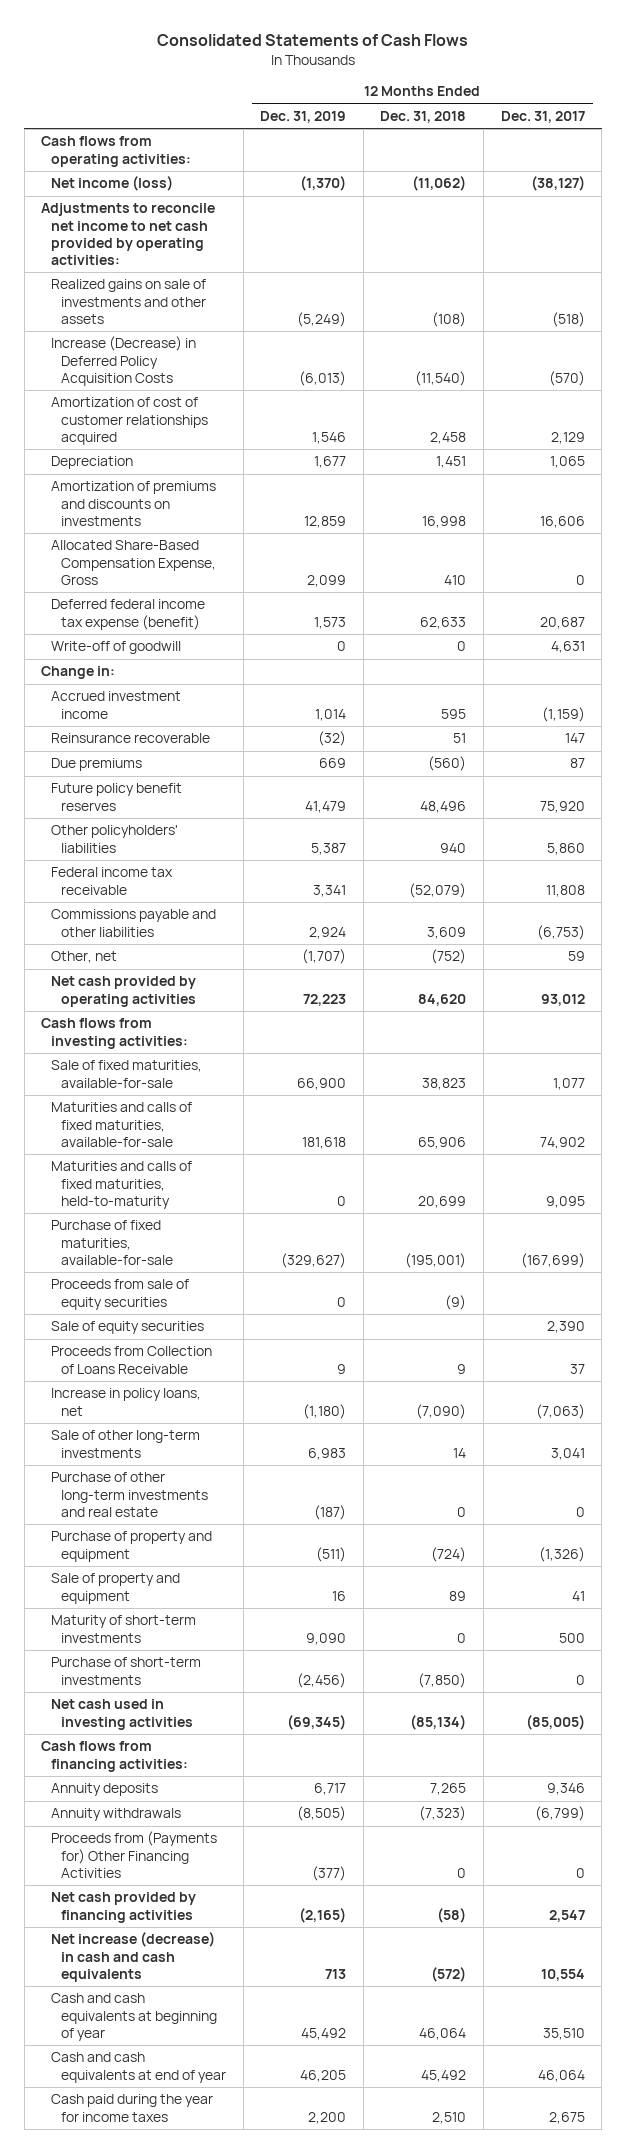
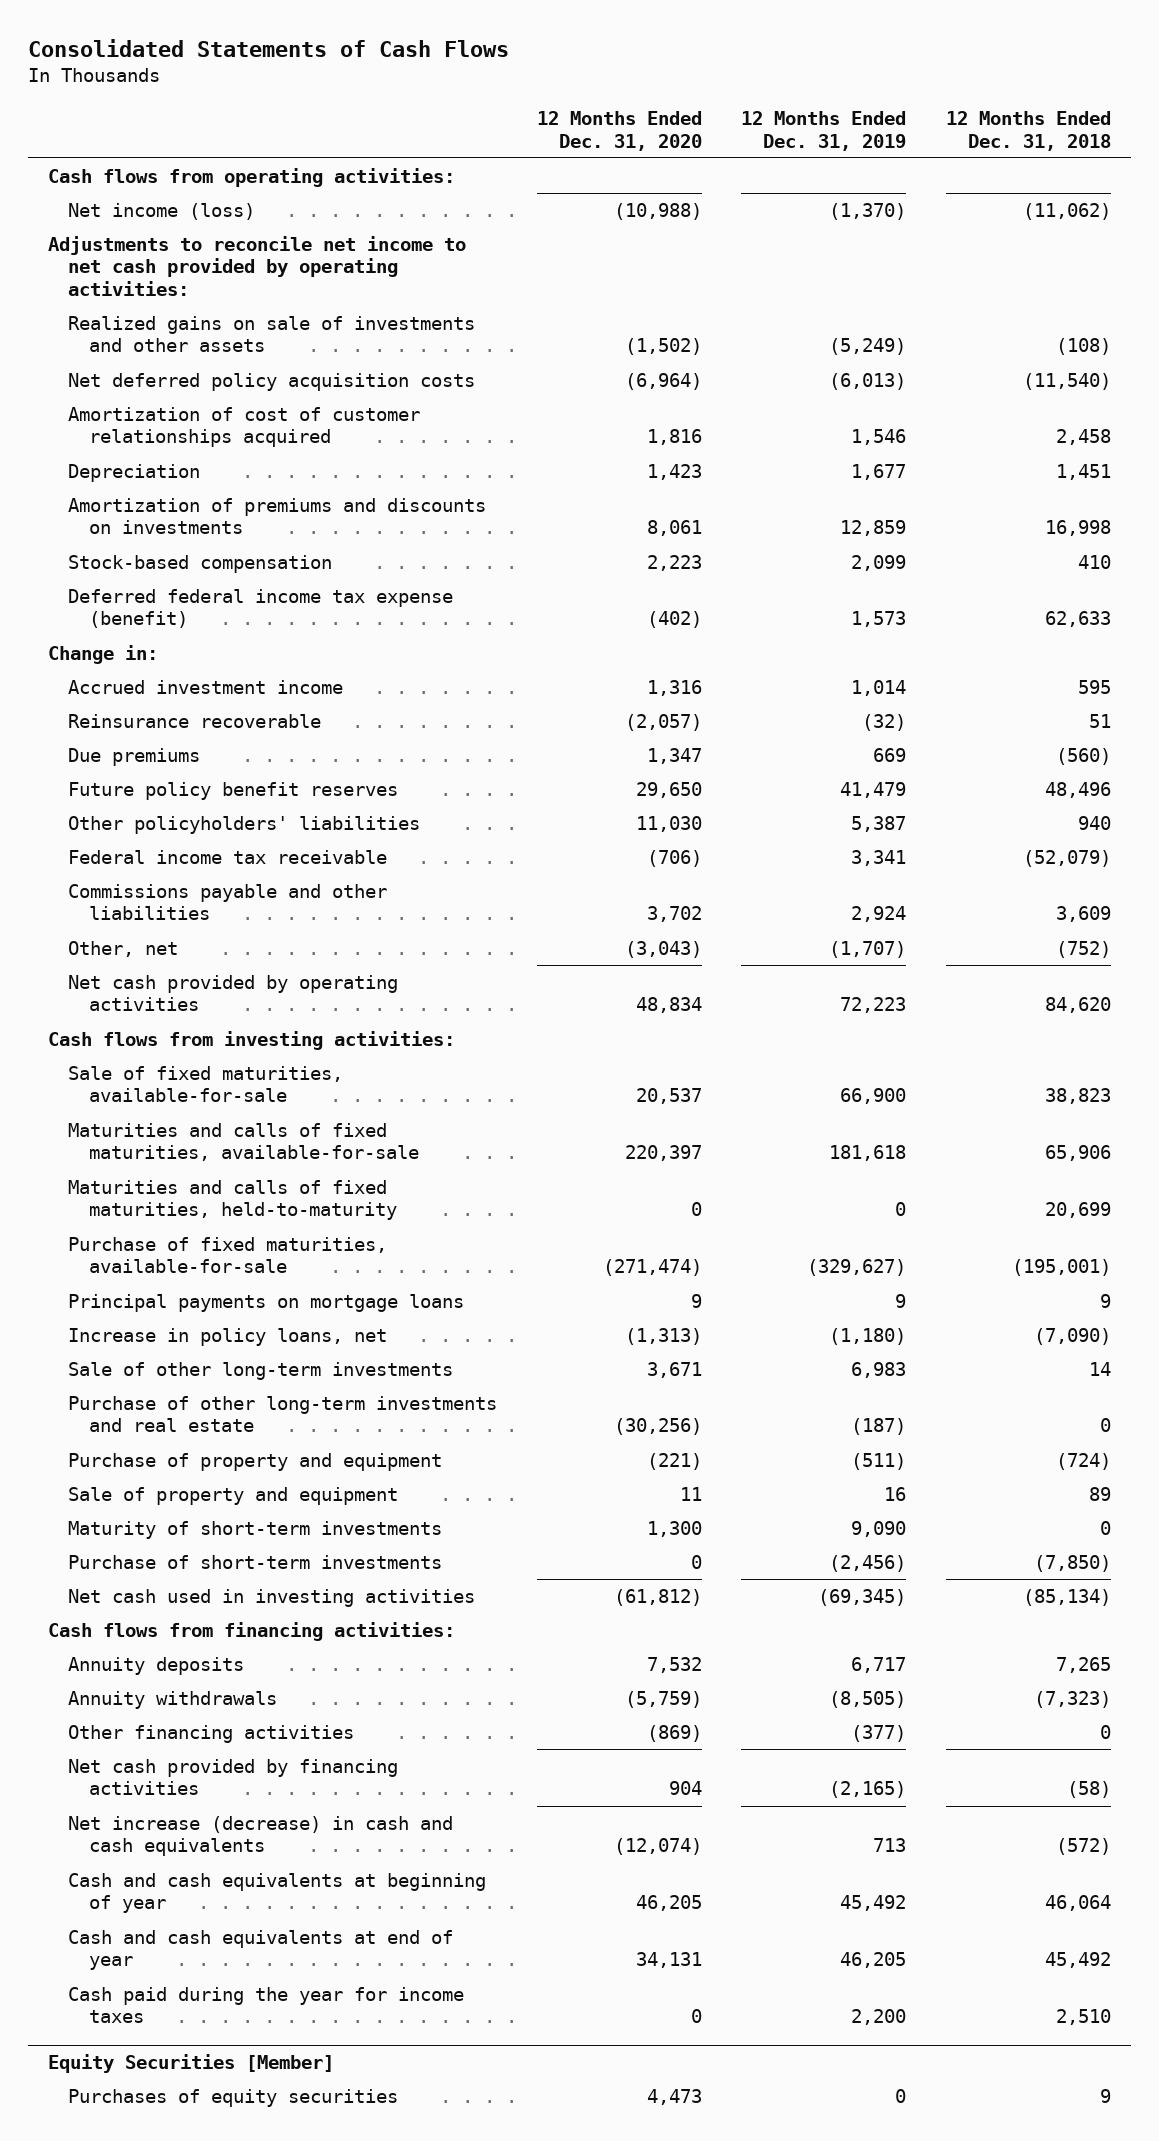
[500,110,585,123] Dec. 31, 2017 -> none
none -> [536,110,702,151] 12 Months Ended Dec. 31, 2020
[51,336,197,386] Increase (Decrease) in Deferred Policy Acquisition Costs -> [68,372,476,391] Net deferred policy acquisition costs
[51,540,217,585] Allocated Share-Based Compensation Expense, Gross -> [68,554,333,573] Stock-based compensation
[51,641,182,655] Write-off of goodwill -> none
[51,1279,190,1310] Proceeds from sale of equity securities -> none
[51,1321,205,1335] Sale of equity securities -> none
[51,1346,213,1374] Proceeds from Collection of Loans Receivable -> [68,1293,465,1312] Principal payments on mortgage loans
[51,1831,218,1878] Proceeds from (Payments for) Other Financing Activities -> [68,1724,355,1743] Other financing activities
none -> [47,2054,334,2074] Equity Securities [Member]
none -> [68,2088,399,2107] Purchases of equity securities

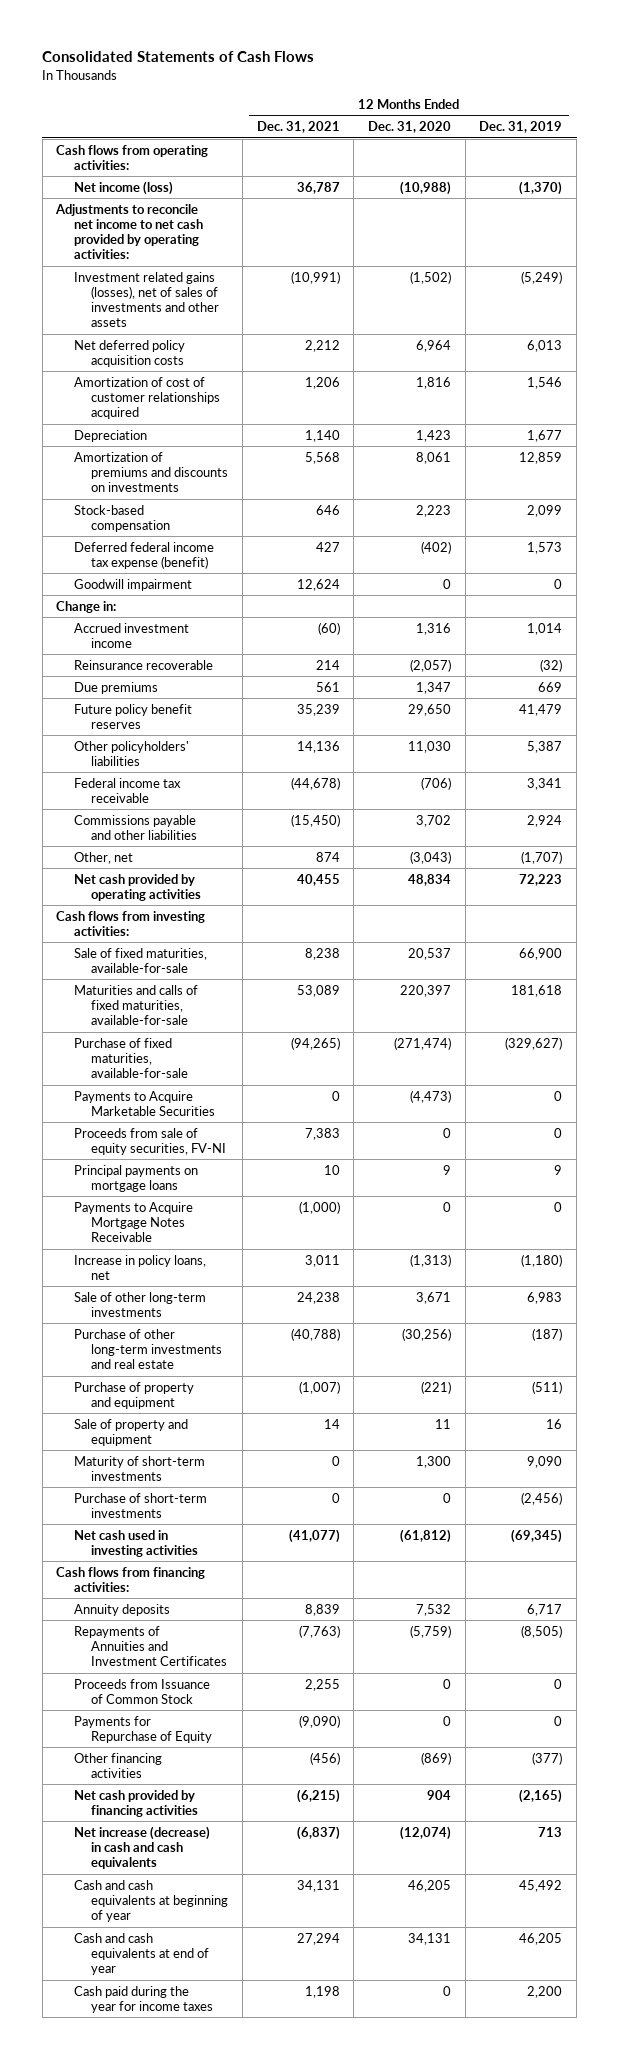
[946,110,1112,151] 12 Months Ended Dec. 31, 2018 -> none
none -> [256,121,340,134] Dec. 31, 2021
[68,315,476,353] Realized gains on sale of investments and other assets -> [73,271,220,328] Investment related gains (losses), net of sales of investments and other assets
[624,372,702,390] (6,964) -> [415,339,451,352] 6,964
[829,372,907,390] (6,013) -> [527,339,563,352] 6,013
none -> [73,578,192,591] Goodwill impairment
[68,1179,397,1221] Maturities and calls of fixed maturities, held-to-maturity -> none
none -> [73,1090,216,1117] Payments to Acquire Marketable Securities
none -> [73,1127,227,1156] Proceeds from sale of equity securities, FV-NI
none -> [73,1201,193,1243] Payments to Acquire Mortgage Notes Receivable
[68,1690,278,1709] Annuity withdrawals -> [73,1625,228,1667] Repayments of Annuities and Investment Certificates
none -> [73,1678,210,1705] Proceeds from Issuance of Common Stock
none -> [73,1715,213,1744] Payments for Repurchase of Equity
[47,2054,334,2074] Equity Securities [Member] -> none
[68,2088,399,2107] Purchases of equity securities -> none

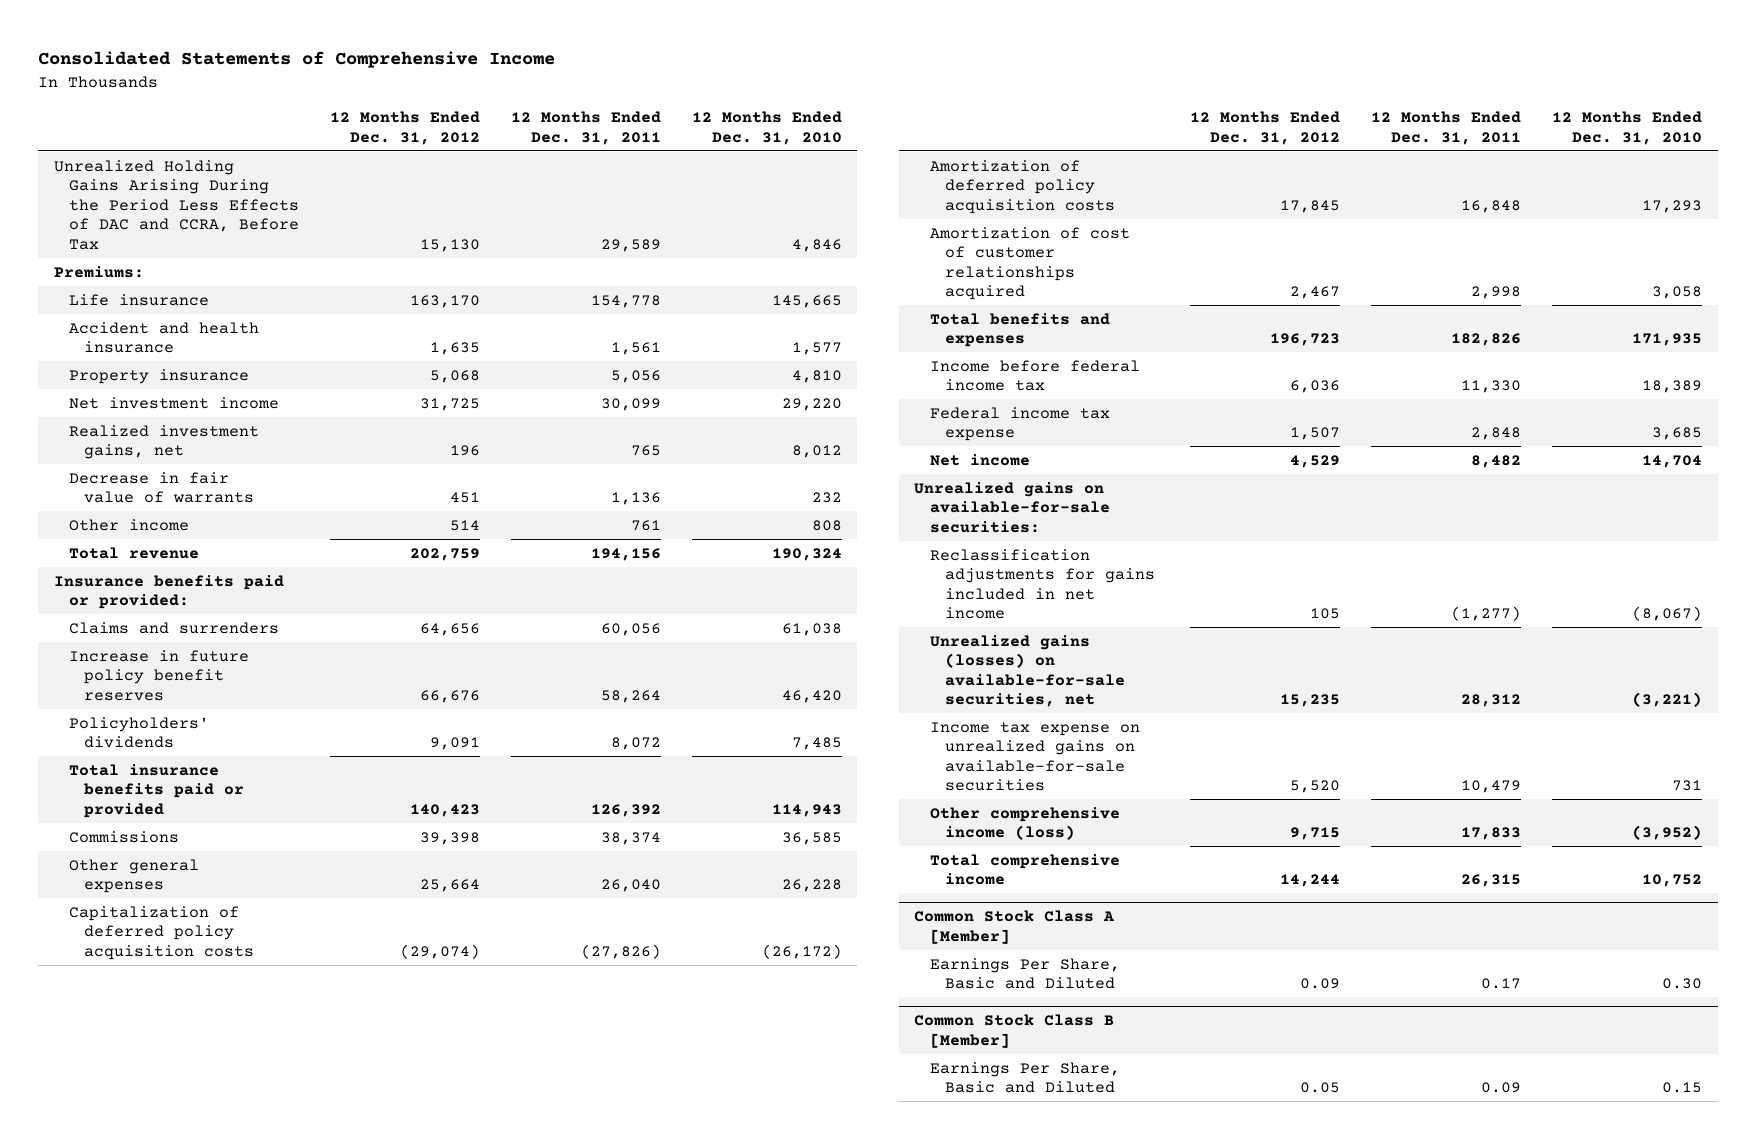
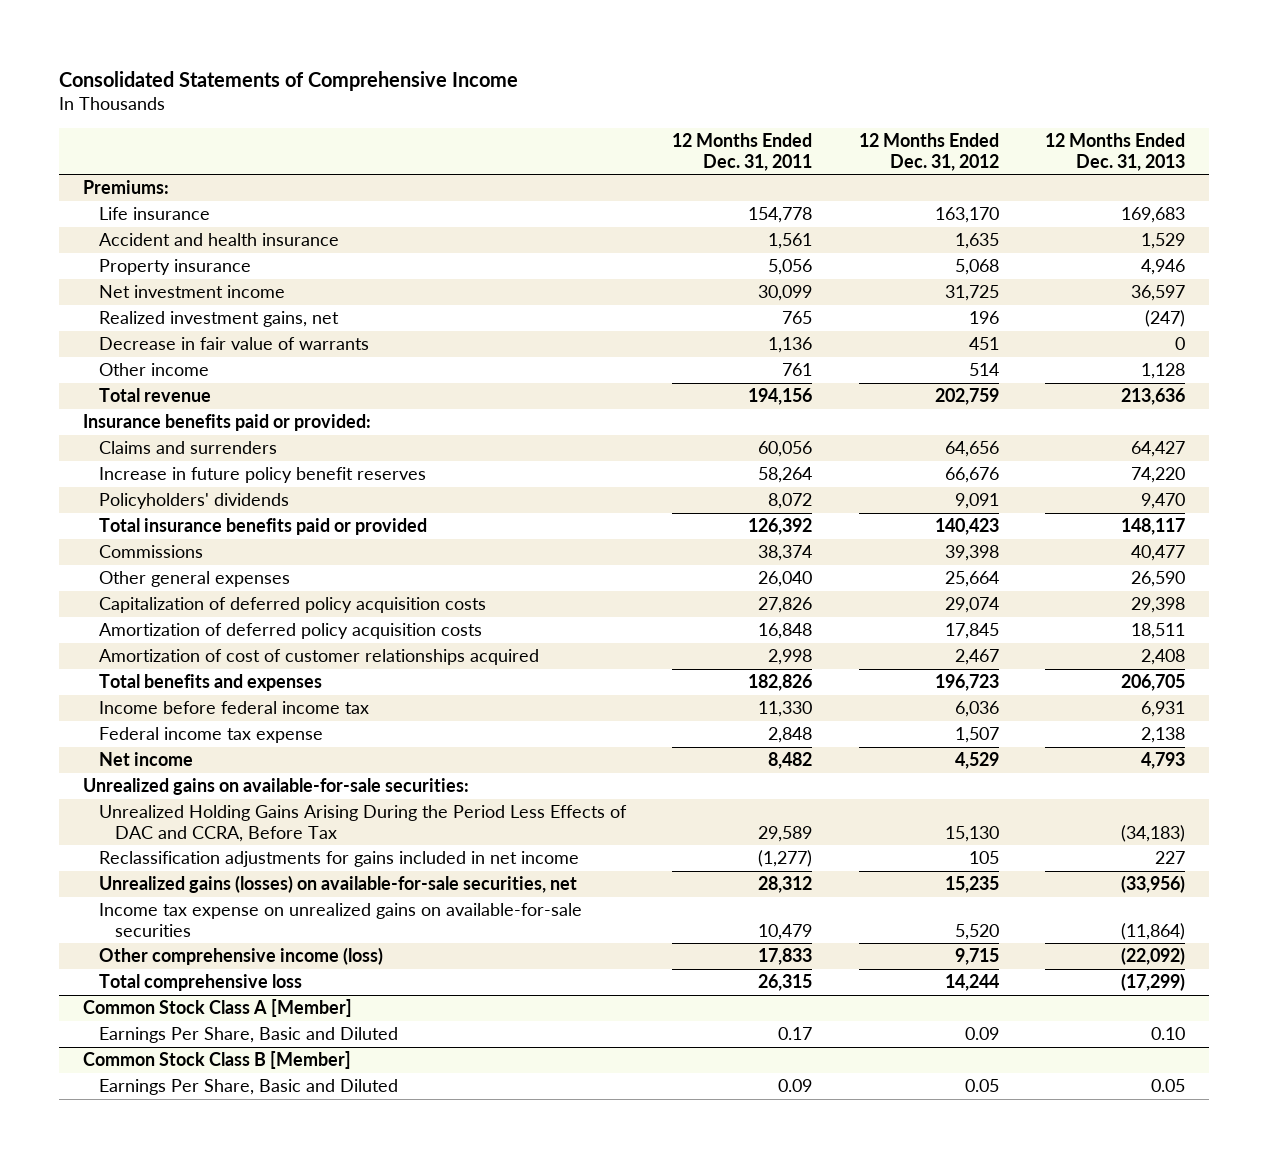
[691,111,842,145] 12 Months Ended Dec. 31, 2010 -> none
none -> [1045,132,1186,171] 12 Months Ended Dec. 31, 2013
[399,943,480,959] (29,074) -> [944,597,999,614] 29,074
[580,943,661,959] (27,826) -> [758,597,813,614] 27,826
[53,159,299,250] Unrealized Holding Gains Arising During the Period Less Effects of DAC and CCRA, Before Tax -> [98,805,627,842] Unrealized Holding Gains Arising During the Period Less Effects of DAC and CCRA, Before Tax
[929,853,1120,886] Total comprehensive income -> [98,974,302,992] Total comprehensive loss

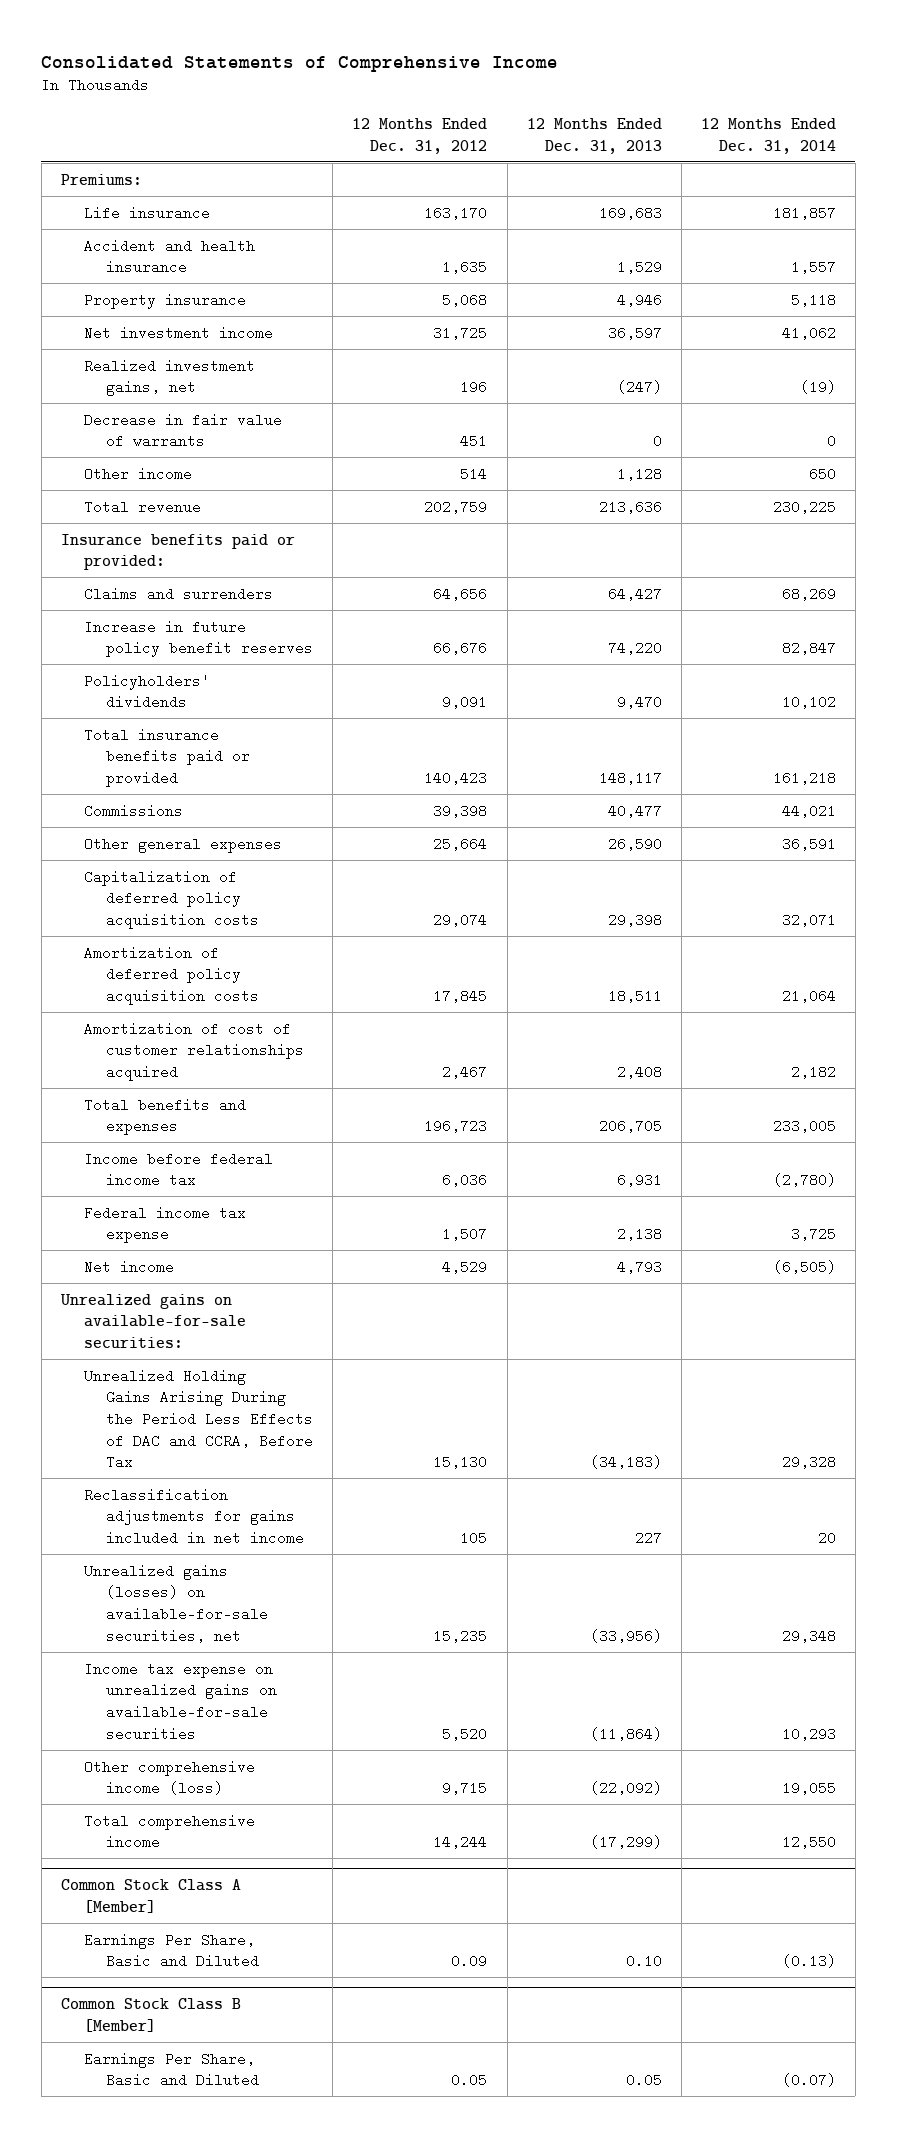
[672,132,813,171] 12 Months Ended Dec. 31, 2011 -> none
none -> [700,117,836,154] 12 Months Ended Dec. 31, 2014
[98,974,302,992] Total comprehensive loss -> [83,1813,255,1850] Total comprehensive income

